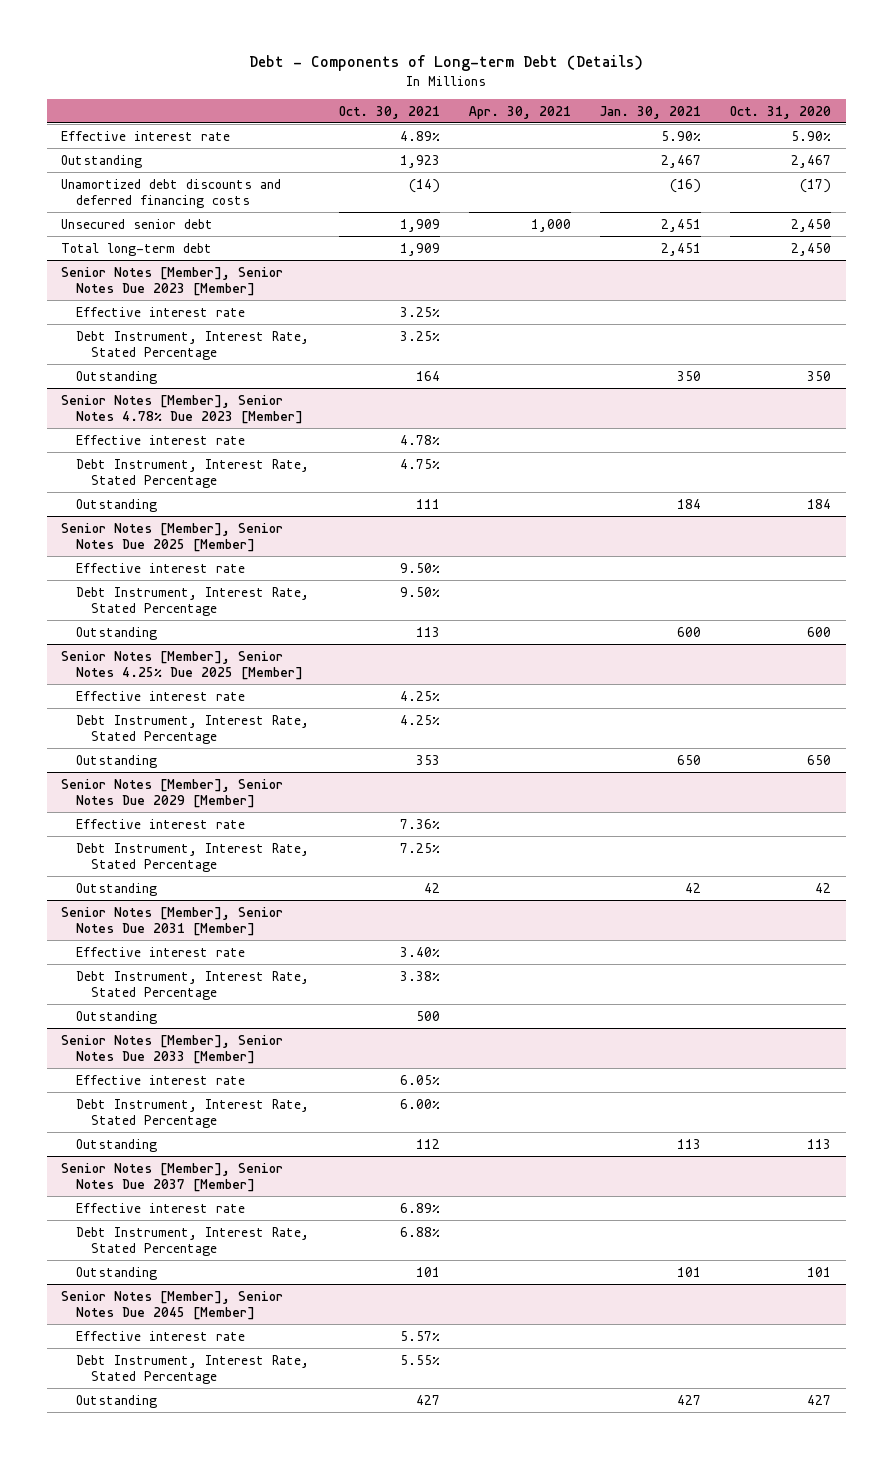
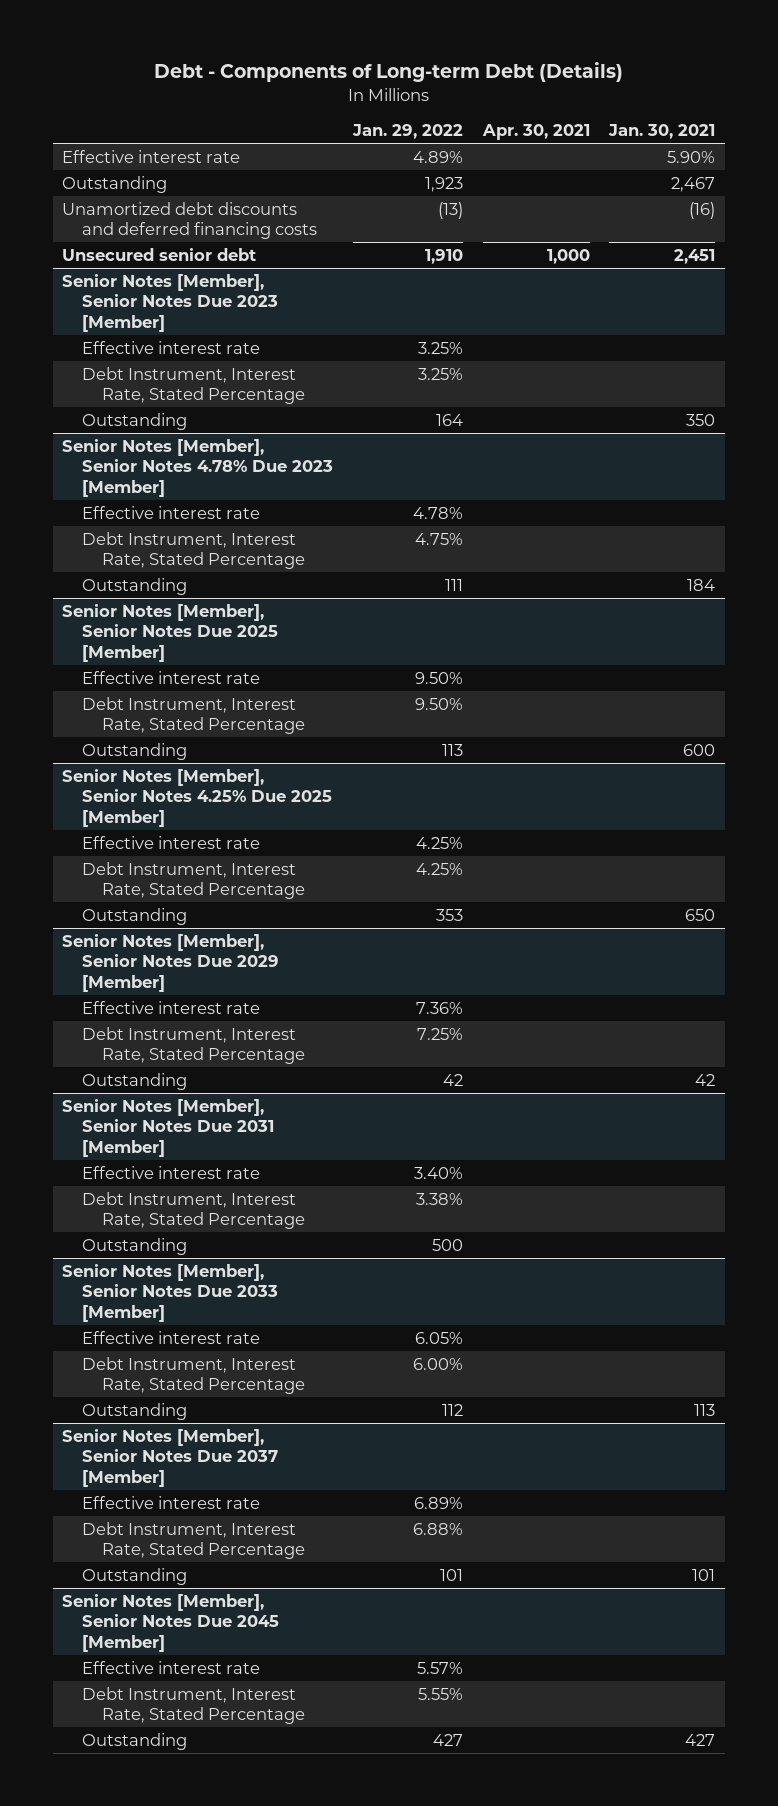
[338,105,440,119] Oct. 30, 2021 -> none
[730,105,832,119] Oct. 31, 2020 -> none
none -> [352,124,464,140] Jan. 29, 2022
[61,242,213,256] Total long-term debt -> none

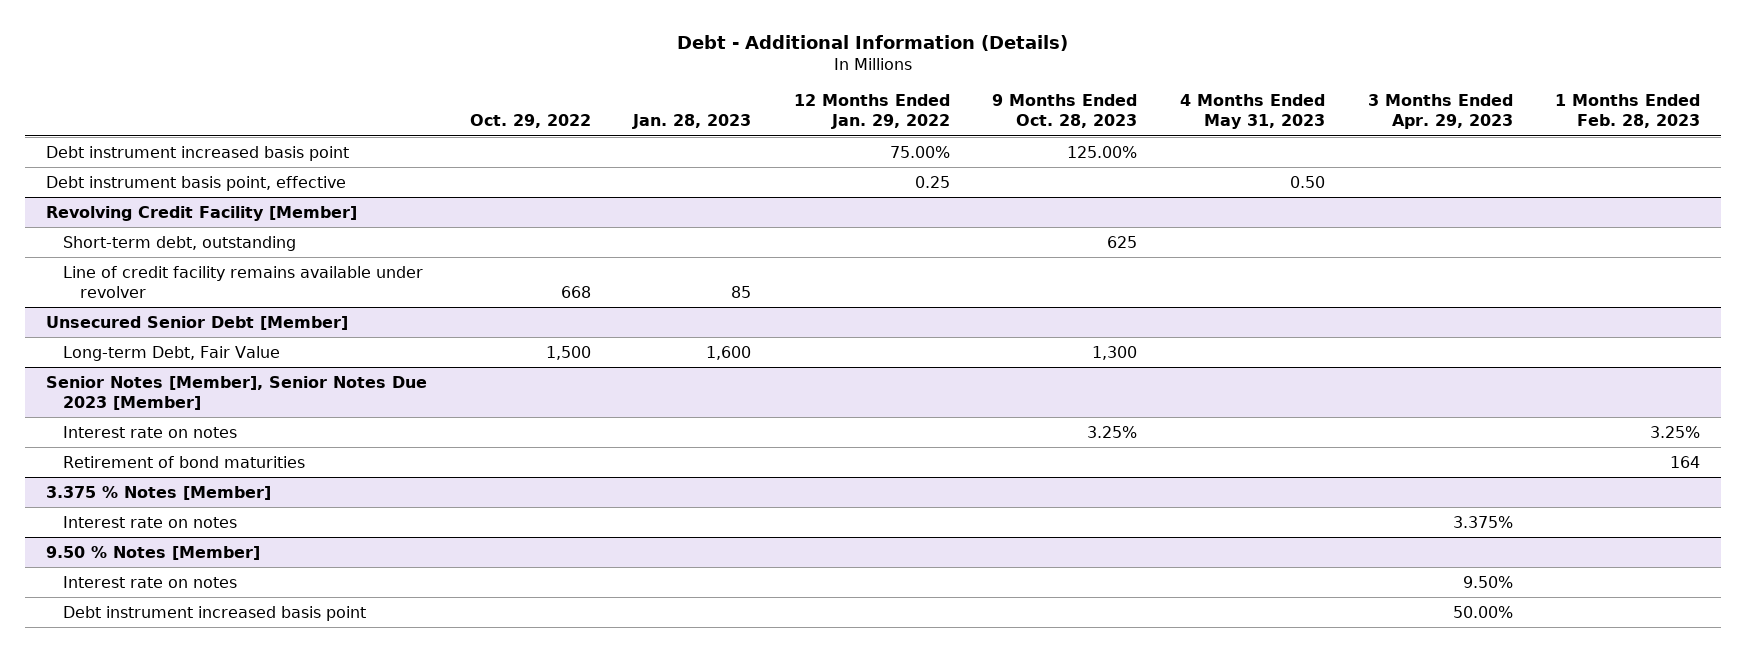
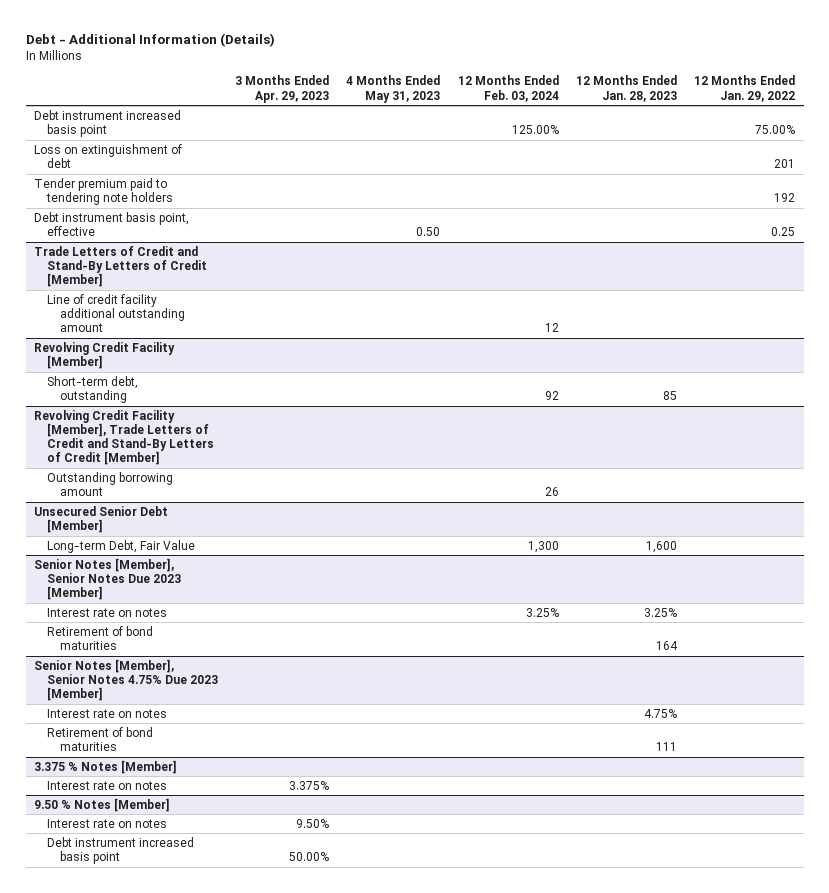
[469,114,591,129] Oct. 29, 2022 -> none
[632,114,752,130] Jan. 28, 2023 -> none
[992,94,1138,129] 9 Months Ended Oct. 28, 2023 -> none
[1555,94,1701,129] 1 Months Ended Feb. 28, 2023 -> none
none -> [457,75,559,102] 12 Months Ended Feb. 03, 2024
none -> [575,75,677,102] 12 Months Ended Jan. 28, 2023
none -> [34,143,183,169] Loss on extinguishment of debt
none -> [34,177,173,206] Tender premium paid to tendering note holders
none -> [34,245,207,288] Trade Letters of Credit and Stand-By Letters of Credit [Member]
none -> [46,293,185,333] Line of credit facility additional outstanding amount
[63,265,424,298] Line of credit facility remains available under revolver -> none
none -> [34,409,214,466] Revolving Credit Facility [Member], Trade Letters of Credit and Stand-By Letters of Credit [Member]
none -> [46,471,173,497] Outstanding borrowing amount
none -> [34,658,218,702] Senior Notes [Member], Senior Notes 4.75% Due 2023 [Member]
none -> [46,708,167,718] Interest rate on notes
none -> [46,726,153,752] Retirement of bond maturities

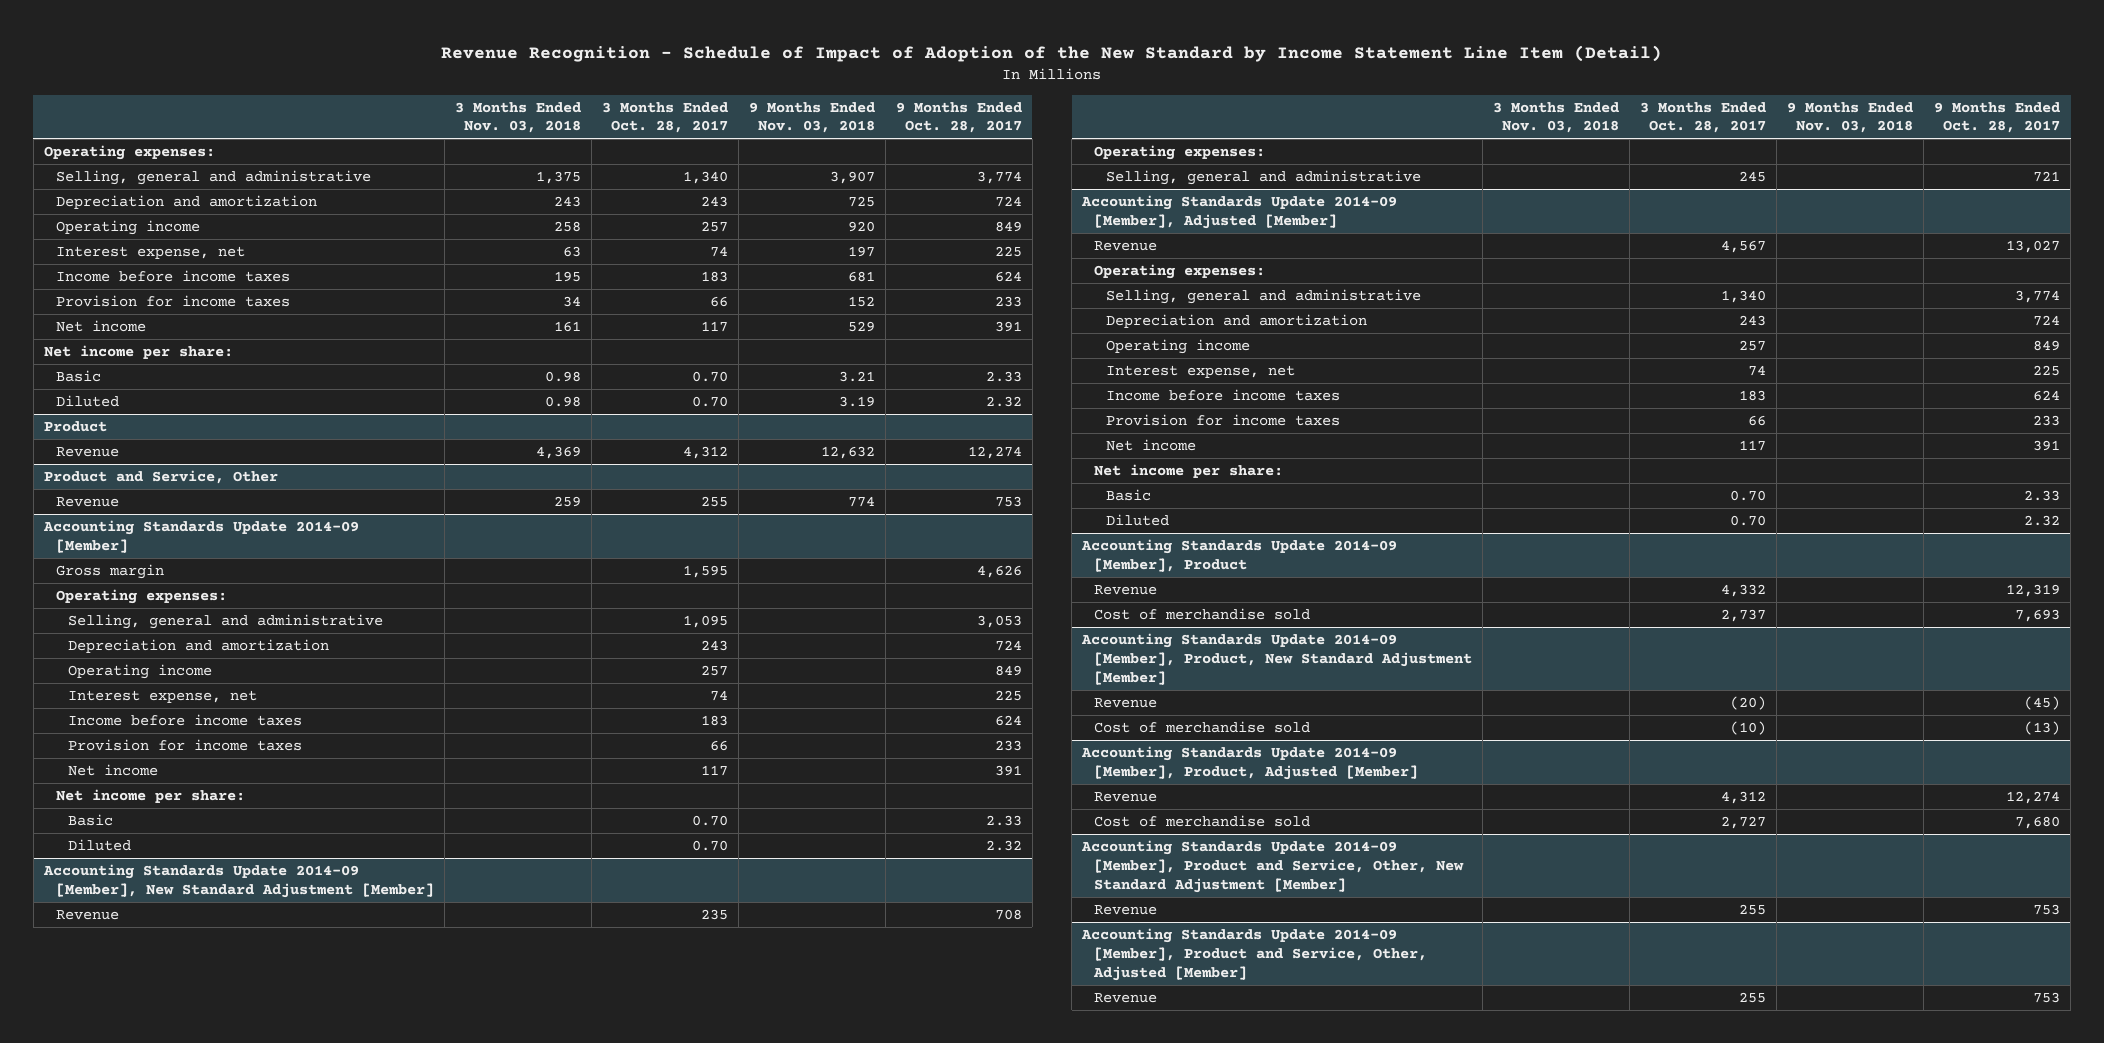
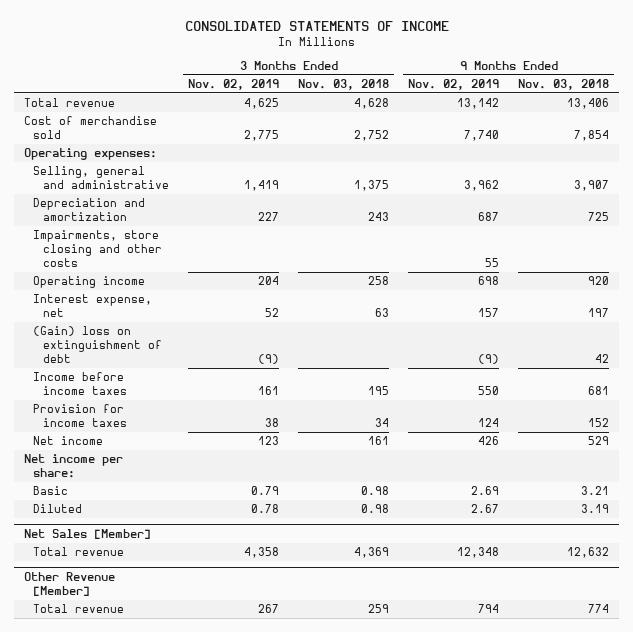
[441,44,1663,62] Revenue Recognition - Schedule of Impact of Adoption of the New Standard by Income Statement Line Item (Detail) -> [184,21,449,32] CONSOLIDATED STATEMENTS OF INCOME
[601,101,728,134] 3 Months Ended Oct. 28, 2017 -> none
[895,101,1022,134] 9 Months Ended Oct. 28, 2017 -> none
none -> [187,78,279,90] Nov. 02, 2019
none -> [408,78,500,90] Nov. 02, 2019
none -> [23,98,115,108] Total revenue
none -> [23,116,157,139] Cost of merchandise sold
none -> [33,230,162,267] Impairments, store closing and other costs
none -> [33,326,162,363] (Gain) loss on extinguishment of debt
[42,519,359,553] Accounting Standards Update 2014-09 [Member] -> none
[55,563,164,579] Gross margin -> none
[55,588,227,604] Operating expenses: -> none
[67,613,383,629] Selling, general and administrative -> none
[67,638,329,653] Depreciation and amortization -> none
[67,663,212,679] Operating income -> none
[67,689,257,703] Interest expense, net -> none
[67,713,302,726] Income before income taxes -> none
[67,738,302,751] Provision for income taxes -> none
[67,763,158,776] Net income -> none
[55,788,245,803] Net income per share: -> none
[67,813,113,826] Basic -> none
[67,838,131,851] Diluted -> none
[42,863,434,898] Accounting Standards Update 2014-09 [Member], New Standard Adjustment [Member] -> none
[55,909,119,920] Revenue -> none
[1094,144,1266,160] Operating expenses: -> none
[1105,169,1421,185] Selling, general and administrative -> none
[1081,194,1398,229] Accounting Standards Update 2014-09 [Member], Adjusted [Member] -> none
[1094,240,1158,251] Revenue -> none
[1094,263,1266,279] Operating expenses: -> none
[1105,288,1421,304] Selling, general and administrative -> none
[1105,313,1367,328] Depreciation and amortization -> none
[1105,338,1250,354] Operating income -> none
[1105,364,1295,378] Interest expense, net -> none
[1105,388,1340,401] Income before income taxes -> none
[1105,413,1340,426] Provision for income taxes -> none
[1105,438,1196,451] Net income -> none
[1094,463,1284,478] Net income per share: -> none
[1105,488,1151,501] Basic -> none
[1105,513,1169,526] Diluted -> none
[1081,538,1398,572] Accounting Standards Update 2014-09 [Member], Product -> none
[1094,584,1158,595] Revenue -> none
[1094,607,1311,620] Cost of merchandise sold -> none
[1081,632,1473,685] Accounting Standards Update 2014-09 [Member], Product, New Standard Adjustment [Member] -> none
[1094,697,1158,708] Revenue -> none
[1094,720,1311,733] Cost of merchandise sold -> none
[1081,745,1419,780] Accounting Standards Update 2014-09 [Member], Product, Adjusted [Member] -> none
[1094,791,1158,802] Revenue -> none
[1094,814,1311,827] Cost of merchandise sold -> none
[1081,839,1465,893] Accounting Standards Update 2014-09 [Member], Product and Service, Other, New Standard Adjustment [Member] -> none
[1094,904,1158,915] Revenue -> none
[1081,927,1428,981] Accounting Standards Update 2014-09 [Member], Product and Service, Other, Adjusted [Member] -> none
[1094,992,1158,1003] Revenue -> none
[43,420,107,432] Product -> [23,529,151,540] Net Sales [Member]
[55,446,119,457] Revenue -> [33,547,125,557] Total revenue
[43,469,278,484] Product and Service, Other -> [23,572,115,596] Other Revenue [Member]
[55,496,119,507] Revenue -> [33,604,125,614] Total revenue

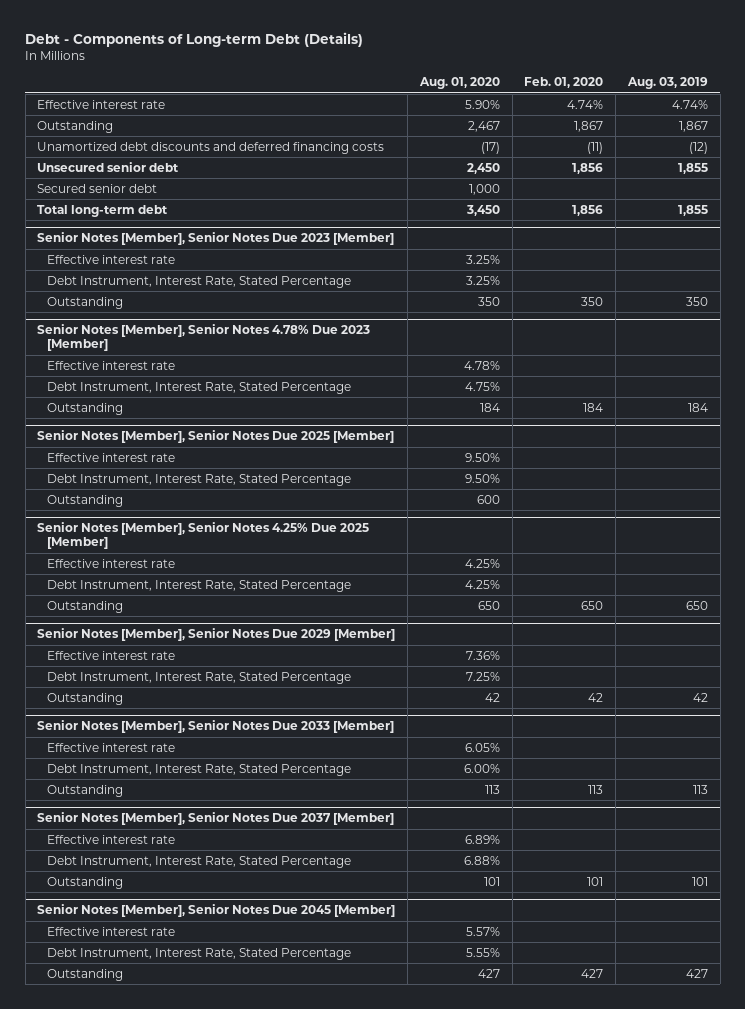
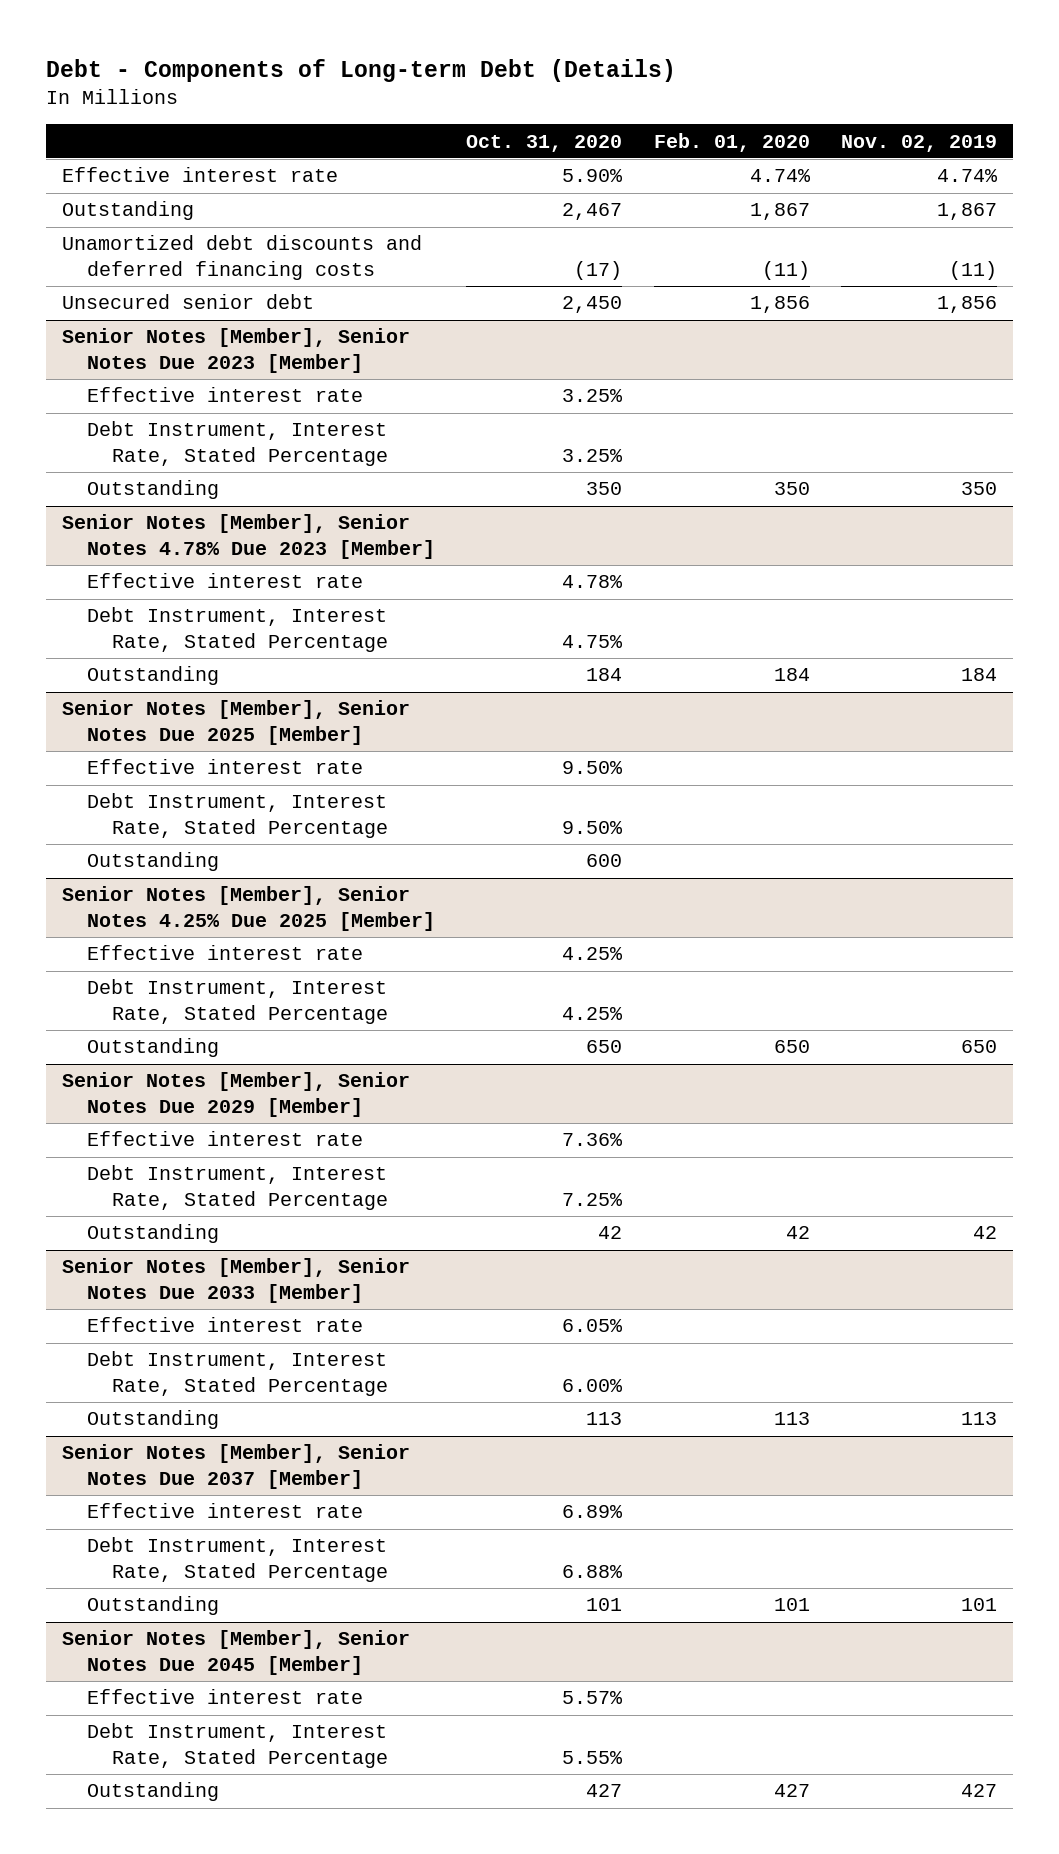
[418,77,500,90] Aug. 01, 2020 -> none
[626,77,708,90] Aug. 03, 2019 -> none
none -> [466,134,623,152] Oct. 31, 2020
none -> [841,134,998,152] Nov. 02, 2019
[37,183,158,193] Secured senior debt -> none
[37,204,169,217] Total long-term debt -> none

